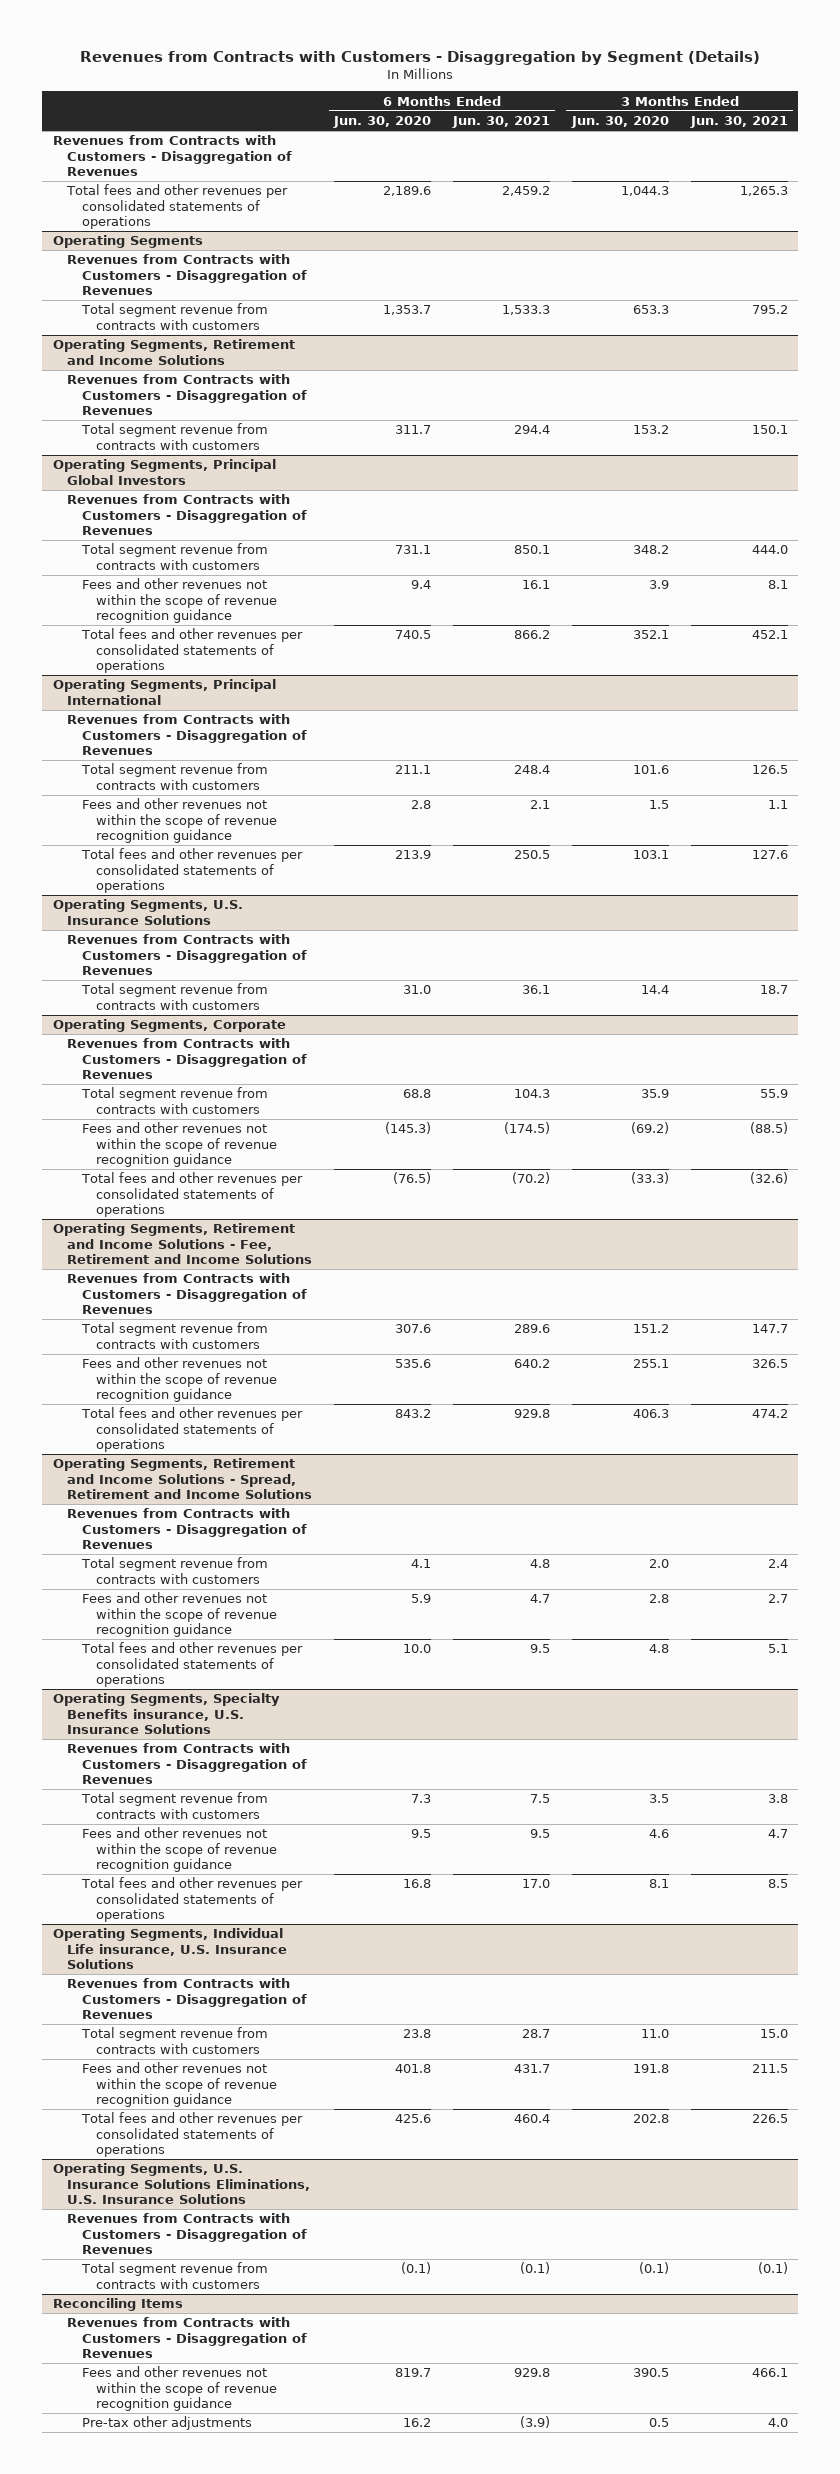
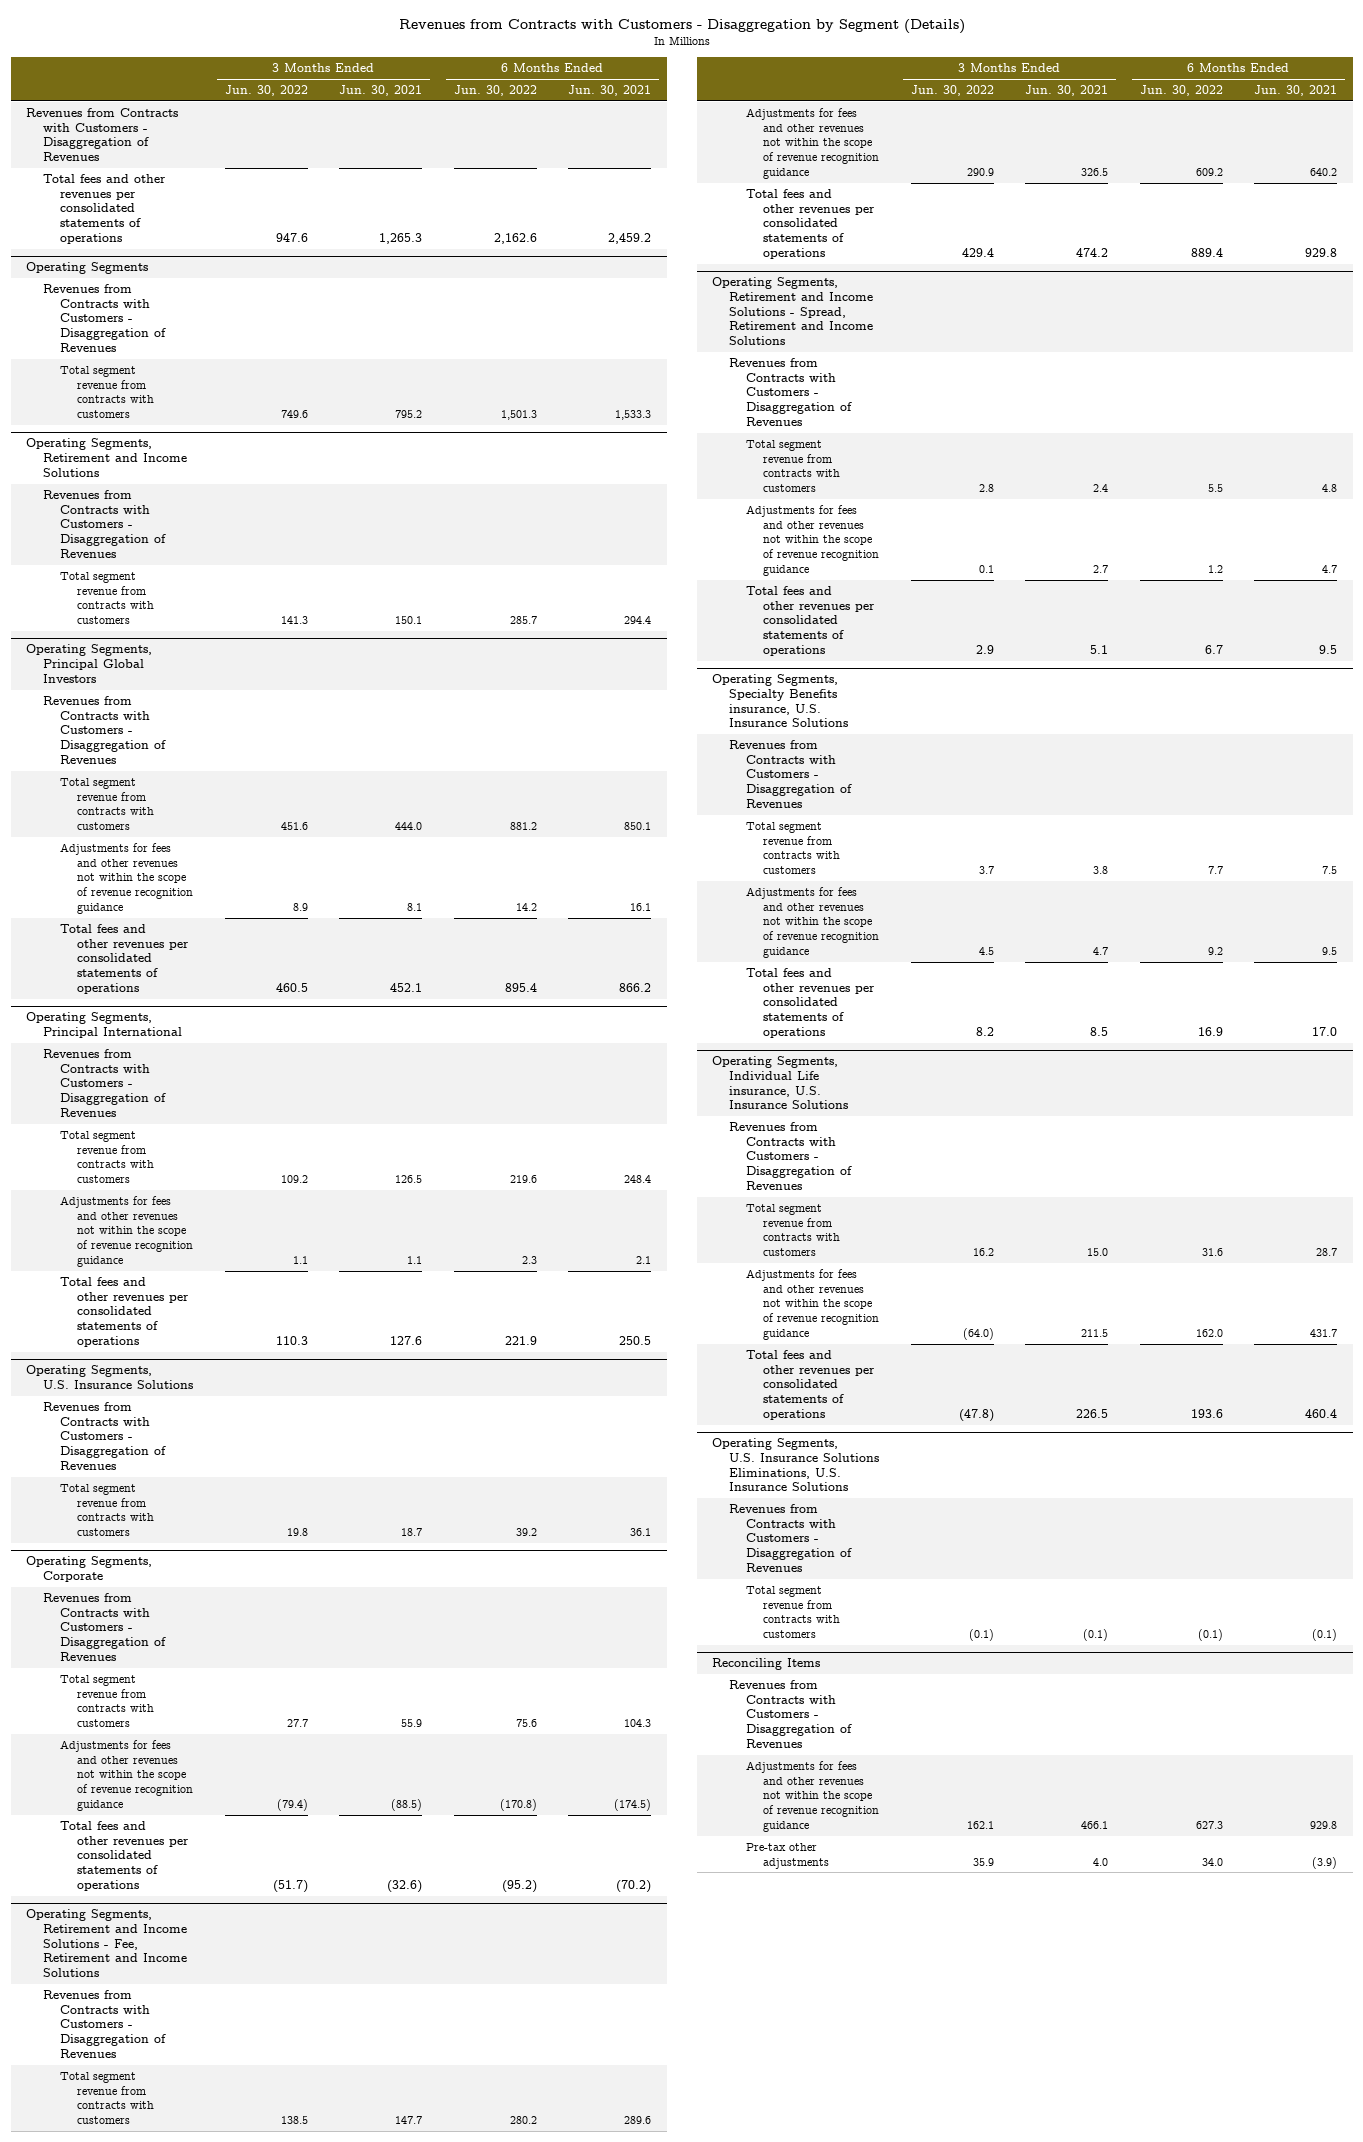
[333,116,432,129] Jun. 30, 2020 -> none
[570,116,669,129] Jun. 30, 2020 -> none
none -> [224,85,308,97] Jun. 30, 2022
none -> [453,85,537,97] Jun. 30, 2022
[81,578,278,623] Fees and other revenues not within the scope of revenue recognition guidance -> [60,842,194,914] Adjustments for fees and other revenues not within the scope of revenue recognition guidance
[81,798,278,843] Fees and other revenues not within the scope of revenue recognition guidance -> [60,1195,194,1267] Adjustments for fees and other revenues not within the scope of revenue recognition guidance
[81,1122,278,1167] Fees and other revenues not within the scope of revenue recognition guidance -> [60,1739,194,1811] Adjustments for fees and other revenues not within the scope of revenue recognition guidance
[81,1357,278,1402] Fees and other revenues not within the scope of revenue recognition guidance -> [746,107,880,179] Adjustments for fees and other revenues not within the scope of revenue recognition guidance
[81,1592,278,1637] Fees and other revenues not within the scope of revenue recognition guidance -> [746,504,880,576] Adjustments for fees and other revenues not within the scope of revenue recognition guidance
[81,1827,278,1872] Fees and other revenues not within the scope of revenue recognition guidance -> [746,886,880,958] Adjustments for fees and other revenues not within the scope of revenue recognition guidance
[81,2062,278,2107] Fees and other revenues not within the scope of revenue recognition guidance -> [746,1268,880,1340] Adjustments for fees and other revenues not within the scope of revenue recognition guidance
[81,2366,278,2411] Fees and other revenues not within the scope of revenue recognition guidance -> [746,1760,880,1832] Adjustments for fees and other revenues not within the scope of revenue recognition guidance

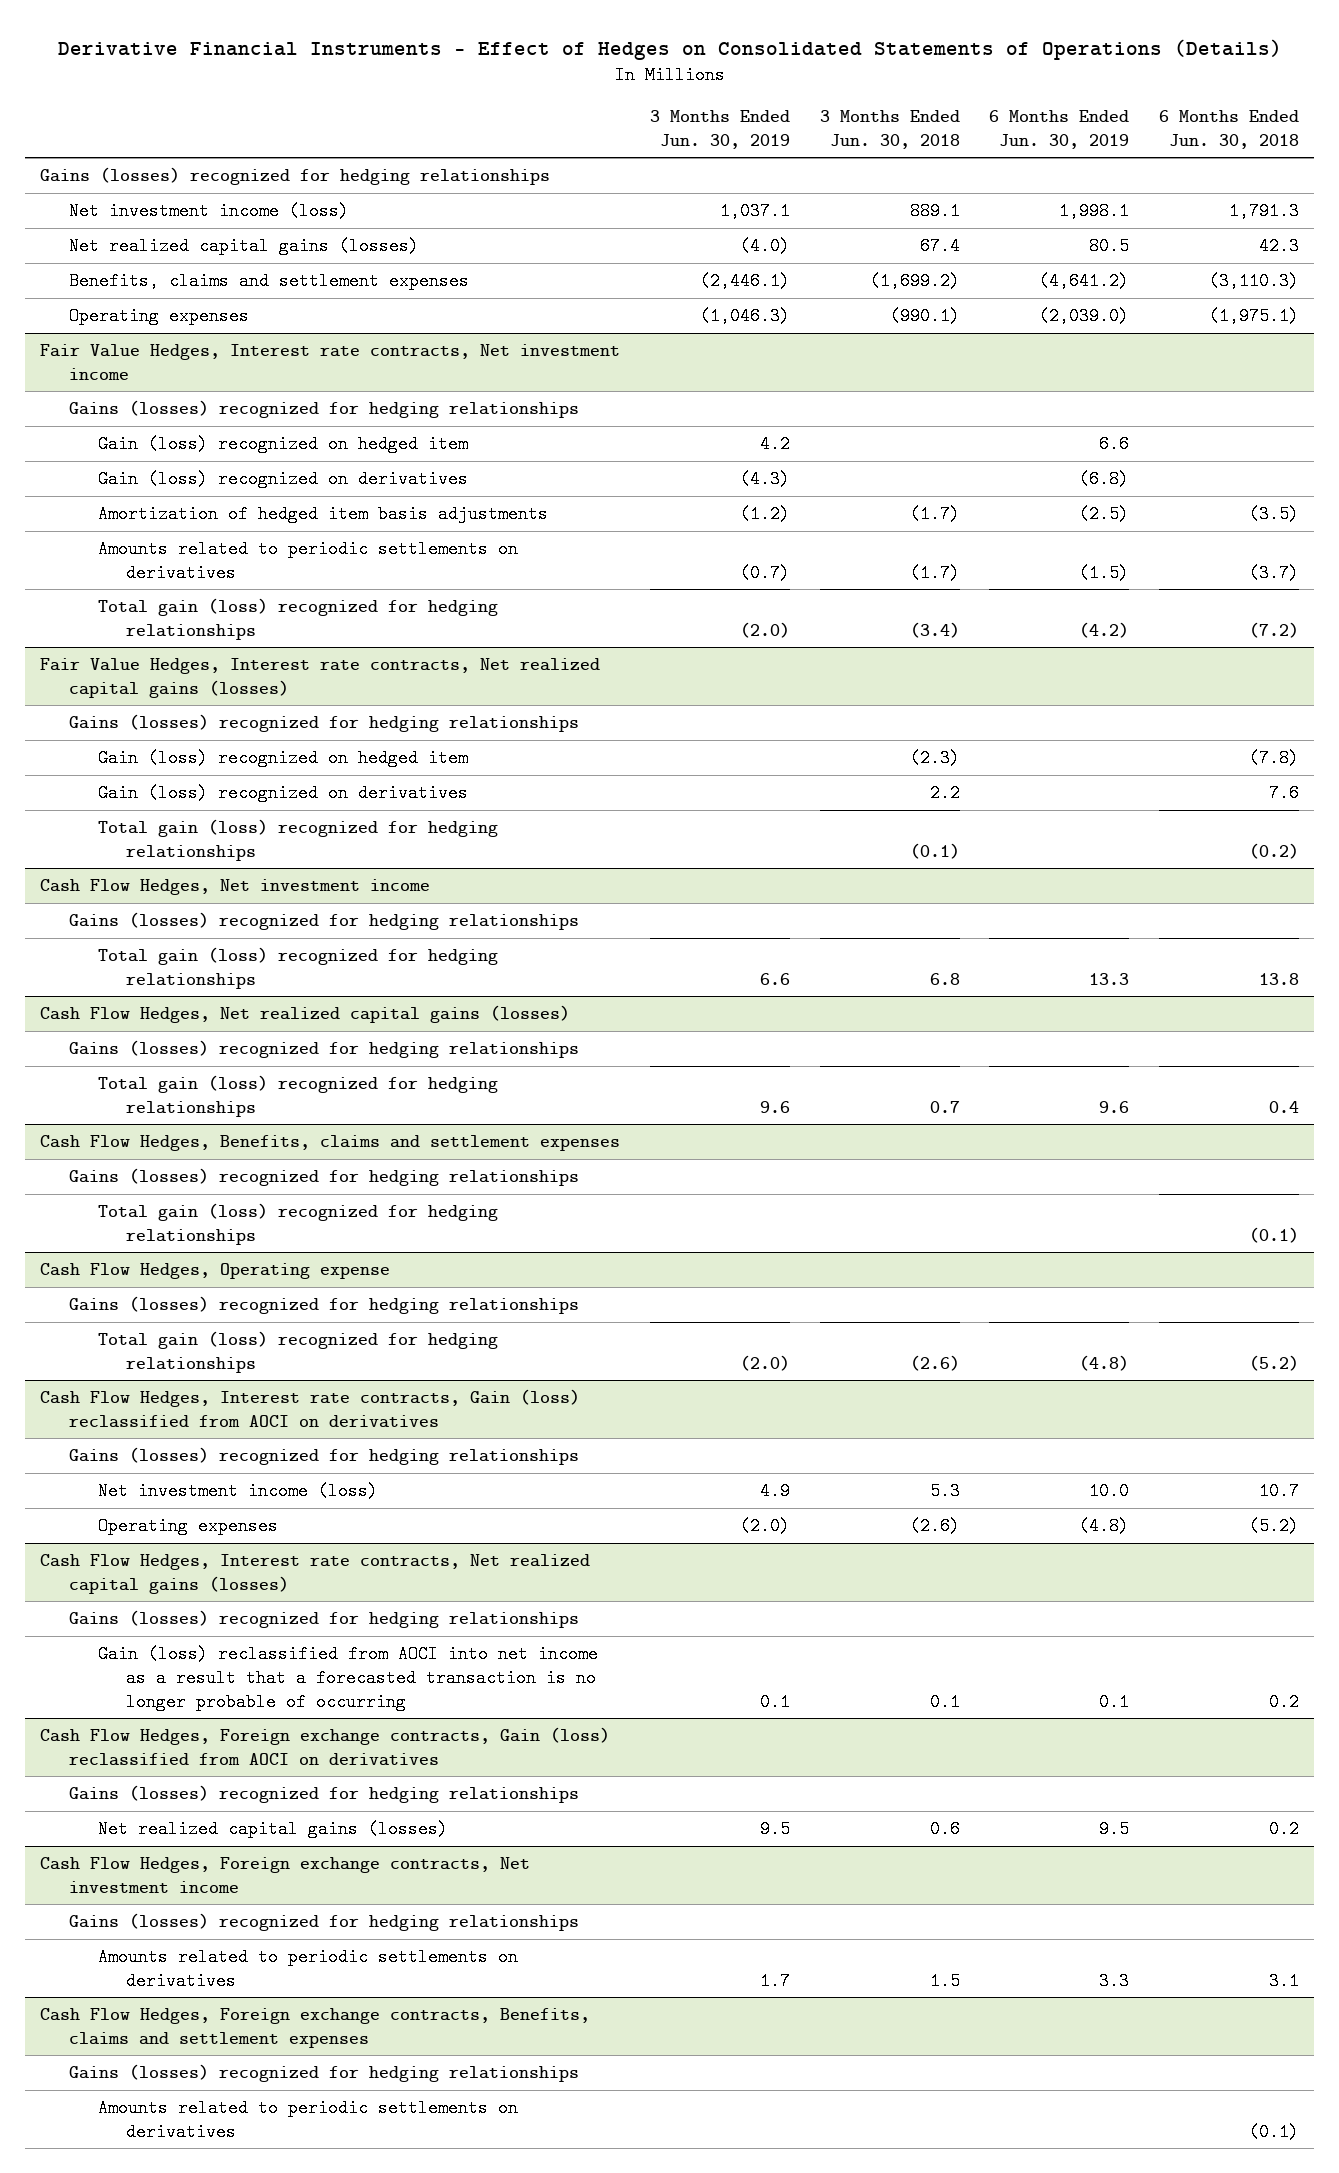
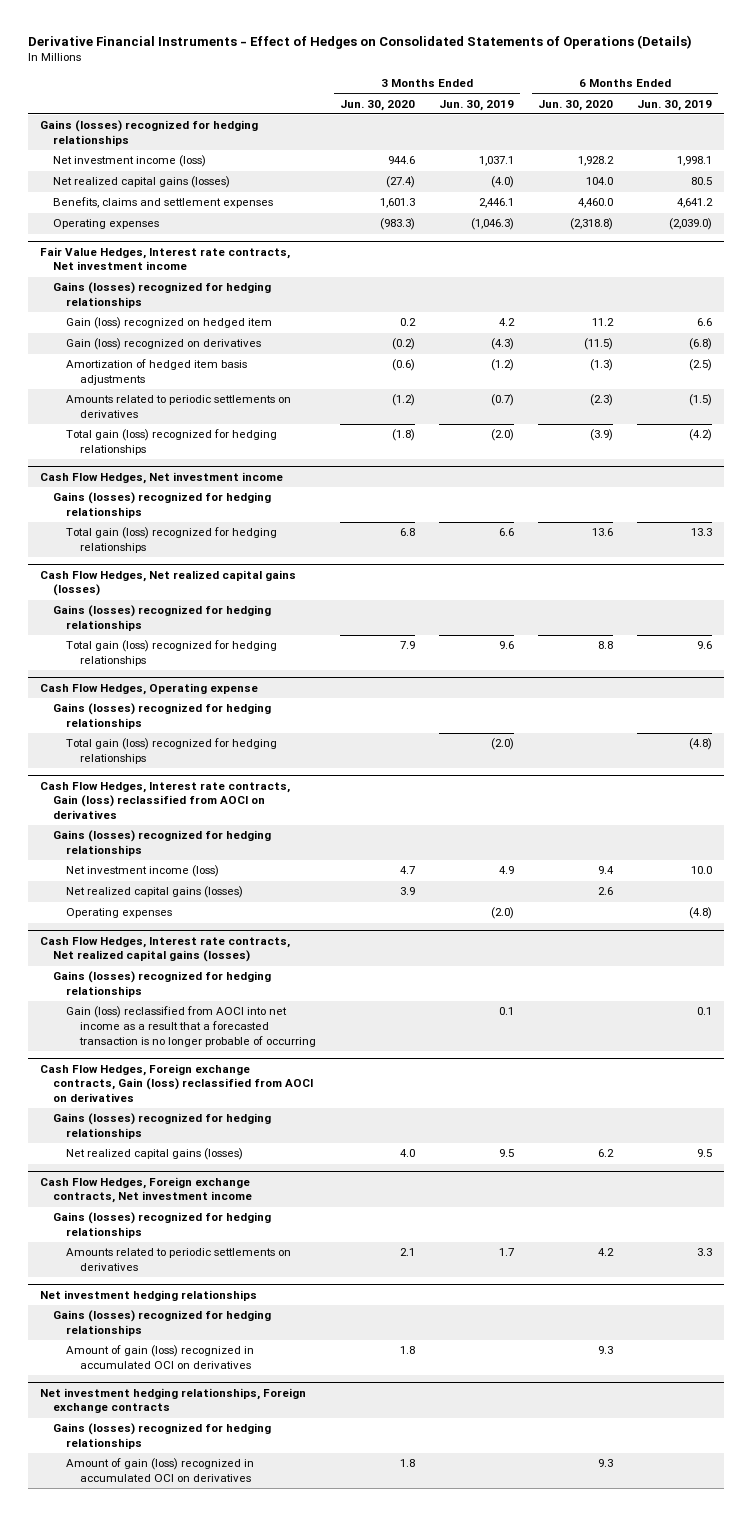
[819,109,960,149] 3 Months Ended Jun. 30, 2018 -> none
[1159,109,1300,149] 6 Months Ended Jun. 30, 2018 -> none
none -> [339,99,415,111] Jun. 30, 2020
none -> [537,99,613,111] Jun. 30, 2020
[700,272,791,291] (2,446.1) -> [478,198,514,209] 2,446.1
[1039,272,1130,291] (4,641.2) -> [676,198,713,209] 4,641.2
[40,658,601,698] Fair Value Hedges, Interest rate contracts, Net realized capital gains (losses) -> none
[68,714,579,733] Gains (losses) recognized for hedging relationships -> none
[97,749,468,768] Gain (loss) recognized on hedged item -> none
[97,784,468,803] Gain (loss) recognized on derivatives -> none
[97,819,498,861] Total gain (loss) recognized for hedging relationships -> none
[40,1135,621,1152] Cash Flow Hedges, Benefits, claims and settlement expenses -> none
[68,1168,579,1187] Gains (losses) recognized for hedging relationships -> none
[97,1203,498,1245] Total gain (loss) recognized for hedging relationships -> none
none -> [66,886,244,899] Net realized capital gains (losses)
[40,2008,591,2048] Cash Flow Hedges, Foreign exchange contracts, Benefits, claims and settlement expenses -> none
none -> [39,1289,257,1301] Net investment hedging relationships
[97,2099,518,2141] Amounts related to periodic settlements on derivatives -> none
none -> [66,1345,255,1370] Amount of gain (loss) recognized in accumulated OCI on derivatives
none -> [39,1387,306,1414] Net investment hedging relationships, Foreign exchange contracts
none -> [53,1423,272,1450] Gains (losses) recognized for hedging relationships
none -> [66,1458,255,1483] Amount of gain (loss) recognized in accumulated OCI on derivatives

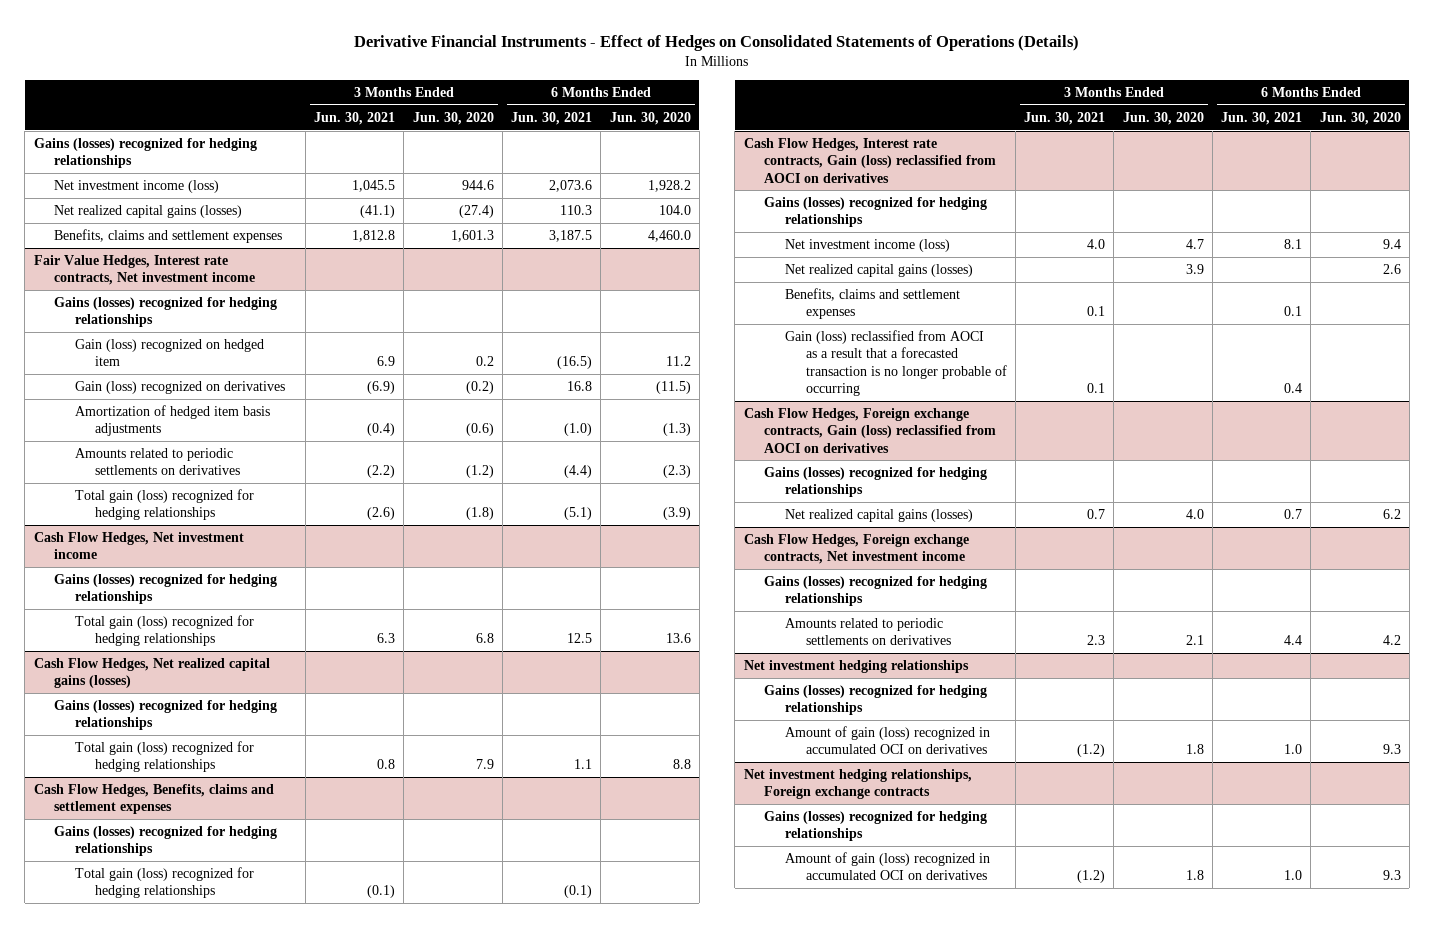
[438,99,514,111] Jun. 30, 2019 -> none
[636,99,712,111] Jun. 30, 2019 -> none
none -> [313,111,395,125] Jun. 30, 2021
none -> [511,111,593,125] Jun. 30, 2021
[53,219,160,230] Operating expenses -> none
[39,682,258,695] Cash Flow Hedges, Operating expense -> none
none -> [33,784,274,815] Cash Flow Hedges, Benefits, claims and settlement expenses
[66,908,173,919] Operating expenses -> none
[39,936,290,963] Cash Flow Hedges, Interest rate contracts, Net realized capital gains (losses) -> none
[53,971,272,998] Gains (losses) recognized for hedging relationships -> none
none -> [784,288,960,320] Benefits, claims and settlement expenses
[66,1006,316,1047] Gain (loss) reclassified from AOCI into net income as a result that a forecasted transaction is no longer probable of occurring -> [784,330,1007,396] Gain (loss) reclassified from AOCI as a result that a forecasted transaction is no longer probable of occurring

